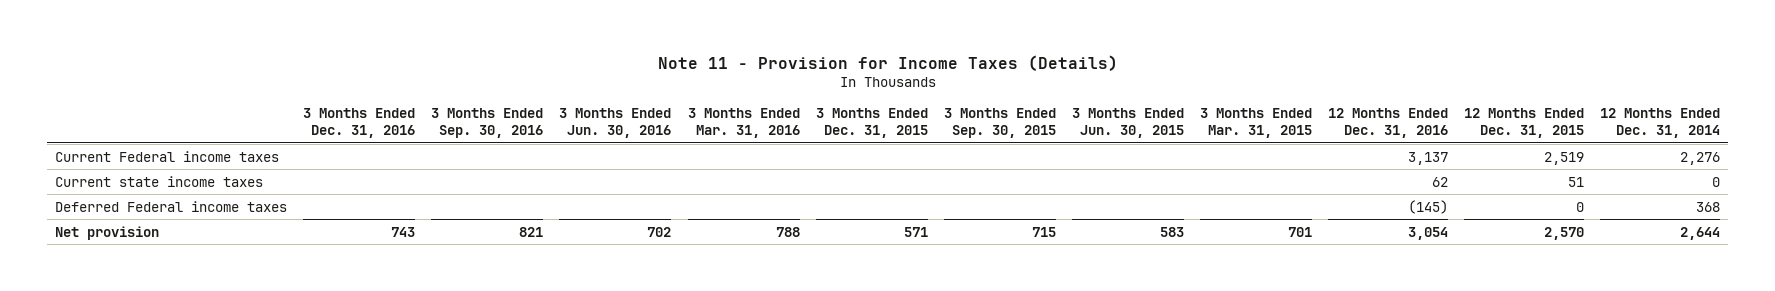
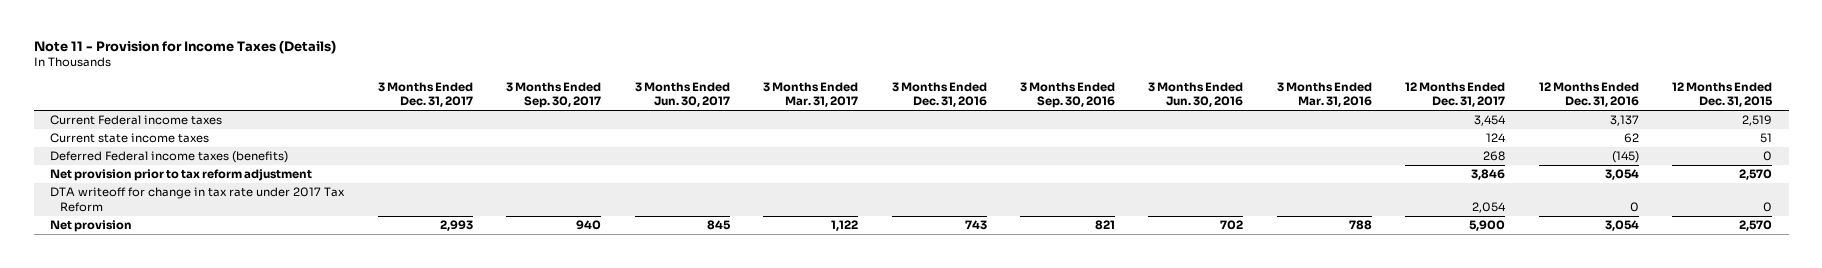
[815,108,928,139] 3 Months Ended Dec. 31, 2015 -> none
[943,108,1056,139] 3 Months Ended Sep. 30, 2015 -> none
[1071,108,1184,139] 3 Months Ended Jun. 30, 2015 -> none
[1199,108,1312,139] 3 Months Ended Mar. 31, 2015 -> none
[1600,108,1721,139] 12 Months Ended Dec. 31, 2014 -> none
none -> [377,82,473,108] 3 Months Ended Dec. 31, 2017
none -> [506,82,602,109] 3 Months Ended Sep. 30, 2017
none -> [634,82,730,108] 3 Months Ended Jun. 30, 2017
none -> [763,82,859,108] 3 Months Ended Mar. 31, 2017
none -> [1405,82,1506,108] 12 Months Ended Dec. 31, 2017
[55,200,288,212] Deferred Federal income taxes -> [50,151,289,164] Deferred Federal income taxes (benefits)
none -> [50,169,313,182] Net provision prior to tax reform adjustment
none -> [50,187,346,212] DTA writeoff for change in tax rate under 2017 Tax Reform

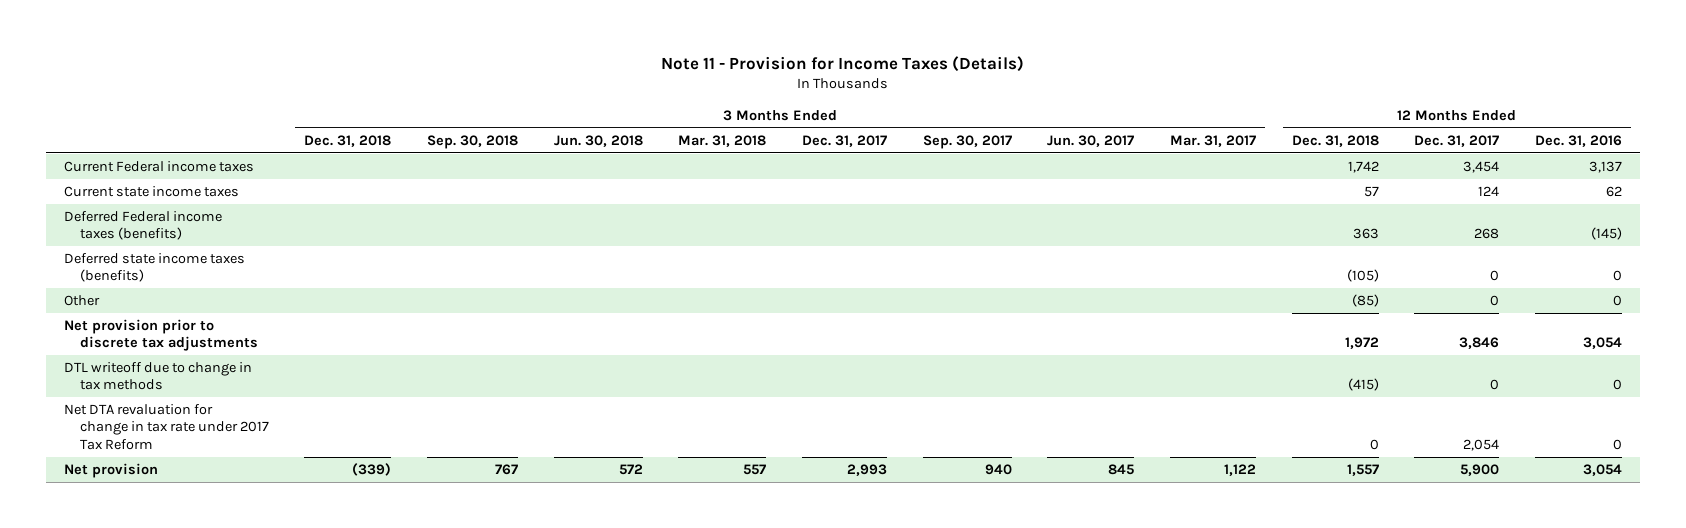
[891,82,987,108] 3 Months Ended Dec. 31, 2016 -> none
[1019,82,1115,109] 3 Months Ended Sep. 30, 2016 -> none
[1148,82,1244,108] 3 Months Ended Jun. 30, 2016 -> none
[1276,82,1372,108] 3 Months Ended Mar. 31, 2016 -> none
[1672,82,1774,108] 12 Months Ended Dec. 31, 2015 -> none
none -> [304,134,392,147] Dec. 31, 2018
none -> [426,134,518,149] Sep. 30, 2018
none -> [553,134,643,147] Jun. 30, 2018
none -> [678,134,767,147] Mar. 31, 2018
none -> [1291,134,1379,147] Dec. 31, 2018
none -> [63,253,245,283] Deferred state income taxes (benefits)
none -> [63,295,100,307] Other
[50,169,313,182] Net provision prior to tax reform adjustment -> [63,319,258,352] Net provision prior to discrete tax adjustments
none -> [63,362,252,391] DTL writeoff due to change in tax methods
[50,187,346,212] DTA writeoff for change in tax rate under 2017 Tax Reform -> [63,404,269,450] Net DTA revaluation for change in tax rate under 2017 Tax Reform

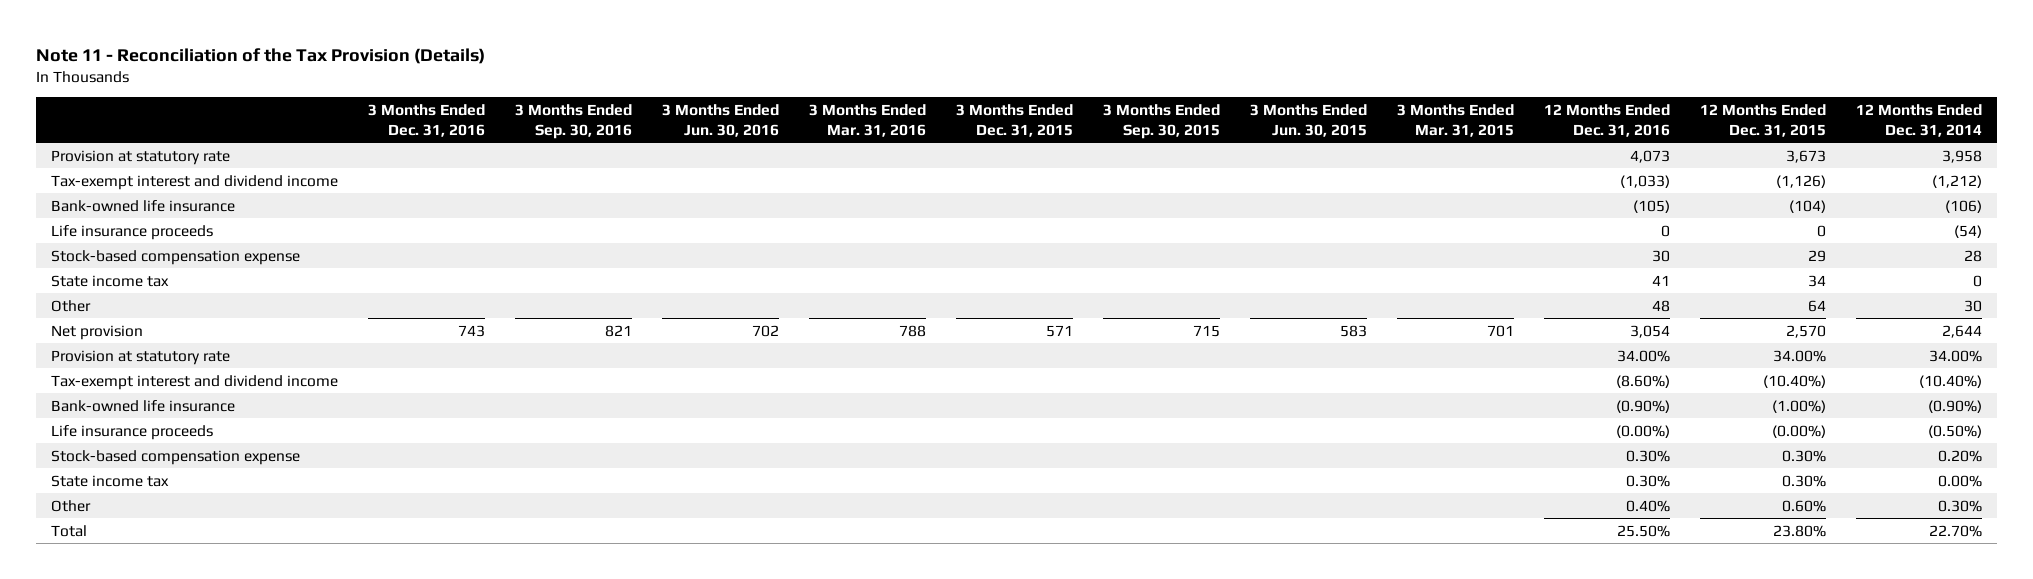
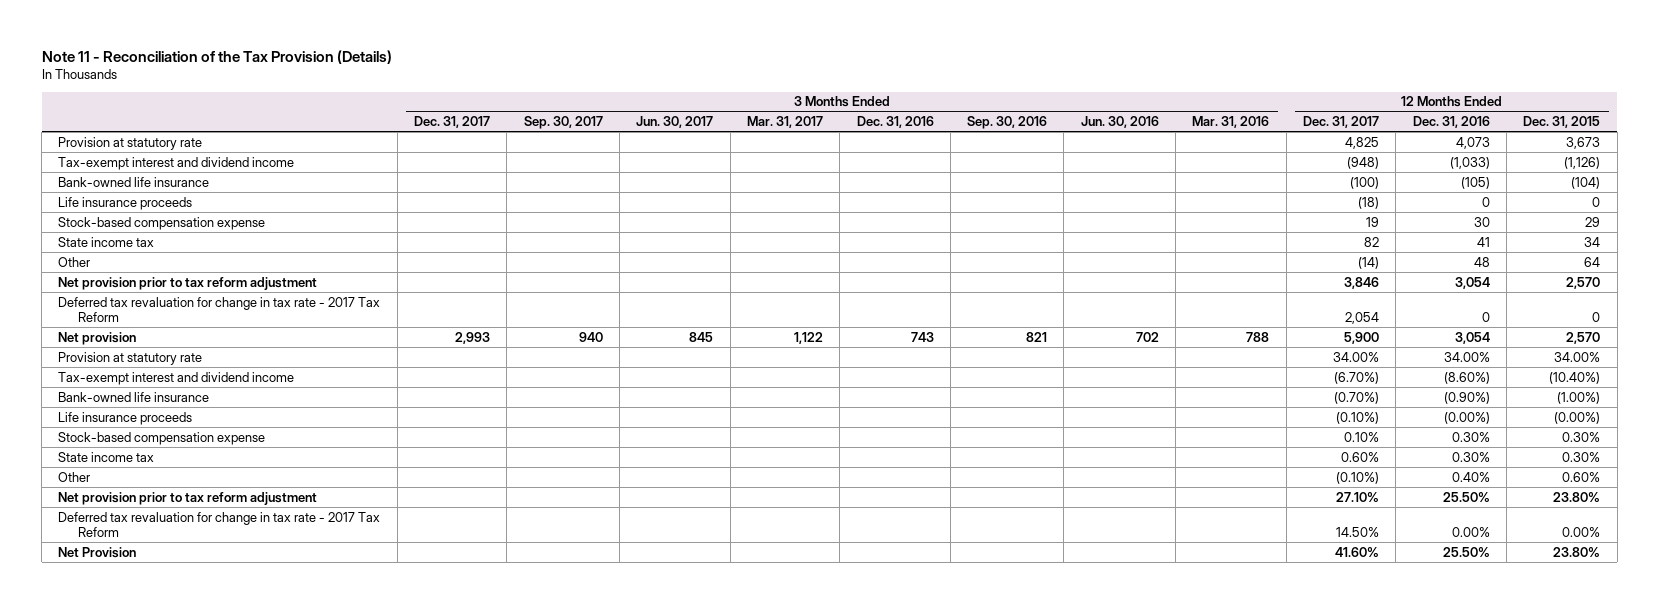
[956,104,1074,137] 3 Months Ended Dec. 31, 2015 -> none
[1103,104,1221,139] 3 Months Ended Sep. 30, 2015 -> none
[1250,104,1368,137] 3 Months Ended Jun. 30, 2015 -> none
[1397,104,1515,137] 3 Months Ended Mar. 31, 2015 -> none
[1856,104,1983,137] 12 Months Ended Dec. 31, 2014 -> none
none -> [414,116,491,129] Dec. 31, 2017
none -> [523,116,603,130] Sep. 30, 2017
none -> [636,116,714,129] Jun. 30, 2017
none -> [746,116,823,129] Mar. 31, 2017
none -> [1303,116,1380,129] Dec. 31, 2017
none -> [58,276,318,290] Net provision prior to tax reform adjustment
none -> [58,296,381,322] Deferred tax revaluation for change in tax rate - 2017 Tax Reform
none -> [58,491,318,505] Net provision prior to tax reform adjustment
none -> [58,511,381,537] Deferred tax revaluation for change in tax rate - 2017 Tax Reform
[51,524,88,537] Total -> [58,546,137,558] Net Provision

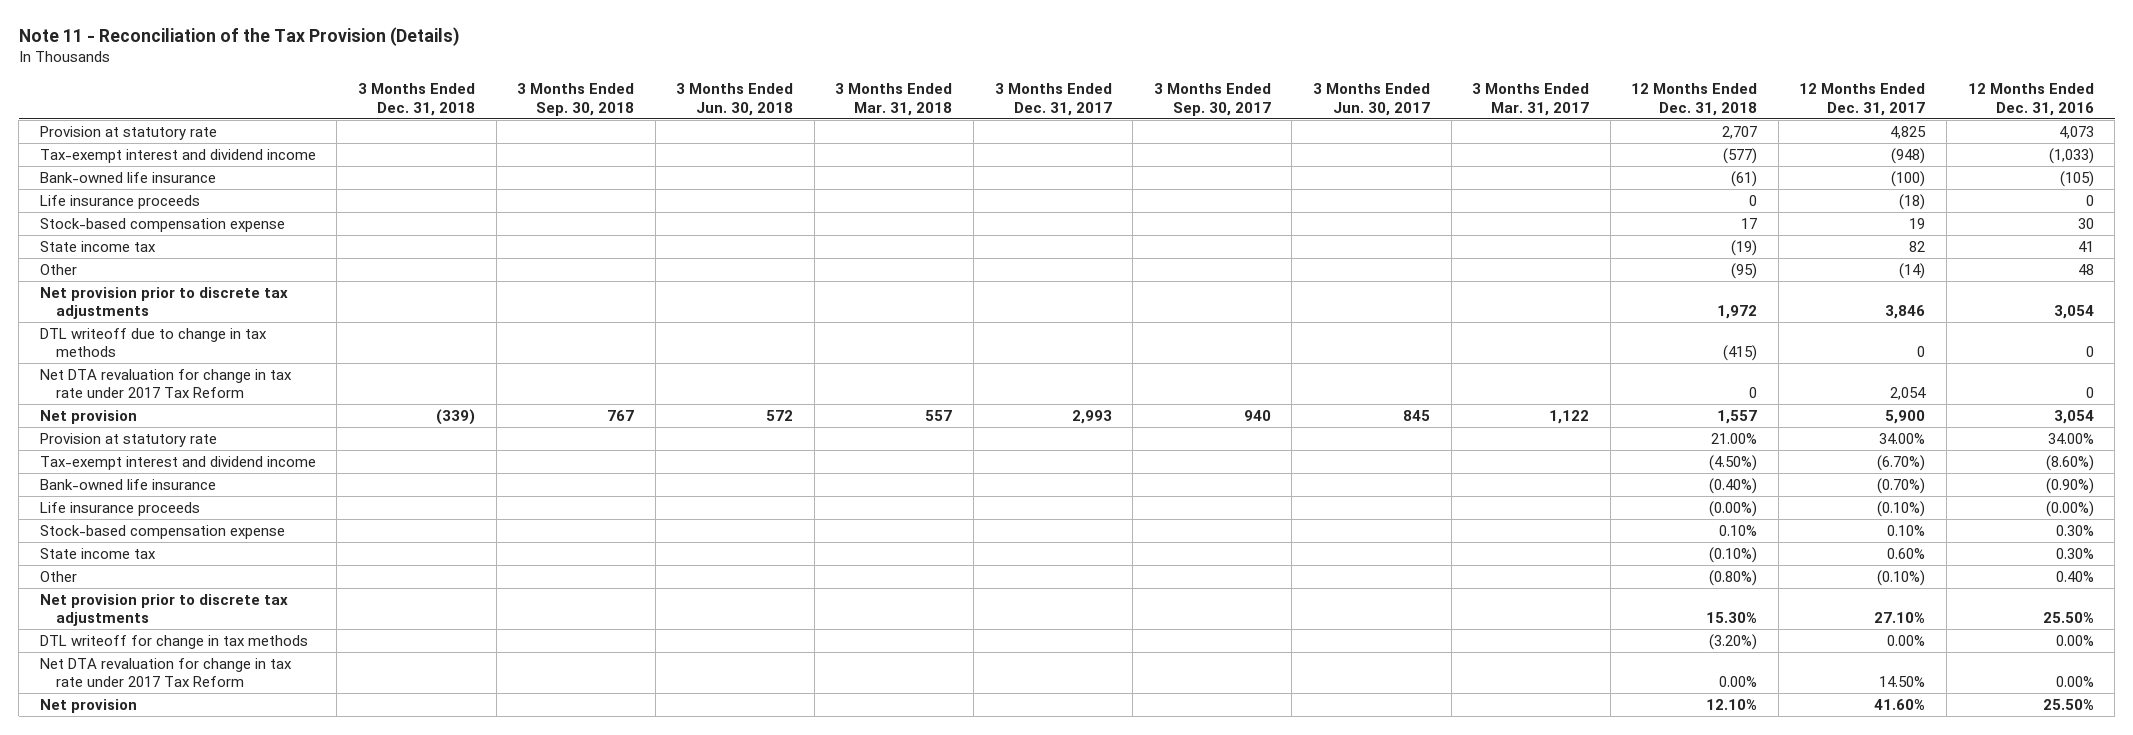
[856,116,934,129] Dec. 31, 2016 -> none
[967,116,1048,130] Sep. 30, 2016 -> none
[1080,116,1159,129] Jun. 30, 2016 -> none
[1192,116,1270,129] Mar. 31, 2016 -> none
[1523,116,1601,129] Dec. 31, 2015 -> none
none -> [358,83,476,116] 3 Months Ended Dec. 31, 2018
none -> [517,83,635,116] 3 Months Ended Sep. 30, 2018
none -> [676,83,794,116] 3 Months Ended Jun. 30, 2018
none -> [835,83,953,116] 3 Months Ended Mar. 31, 2018
none -> [1631,83,1758,116] 12 Months Ended Dec. 31, 2018
[58,276,318,290] Net provision prior to tax reform adjustment -> [39,286,288,320] Net provision prior to discrete tax adjustments
none -> [39,327,267,358] DTL writeoff due to change in tax methods
[58,296,381,322] Deferred tax revaluation for change in tax rate - 2017 Tax Reform -> [39,368,292,399] Net DTA revaluation for change in tax rate under 2017 Tax Reform
[58,491,318,505] Net provision prior to tax reform adjustment -> [39,593,288,627] Net provision prior to discrete tax adjustments
none -> [39,634,308,649] DTL writeoff for change in tax methods
[58,511,381,537] Deferred tax revaluation for change in tax rate - 2017 Tax Reform -> [39,657,292,688] Net DTA revaluation for change in tax rate under 2017 Tax Reform
[58,546,137,558] Net Provision -> [39,698,137,713] Net provision

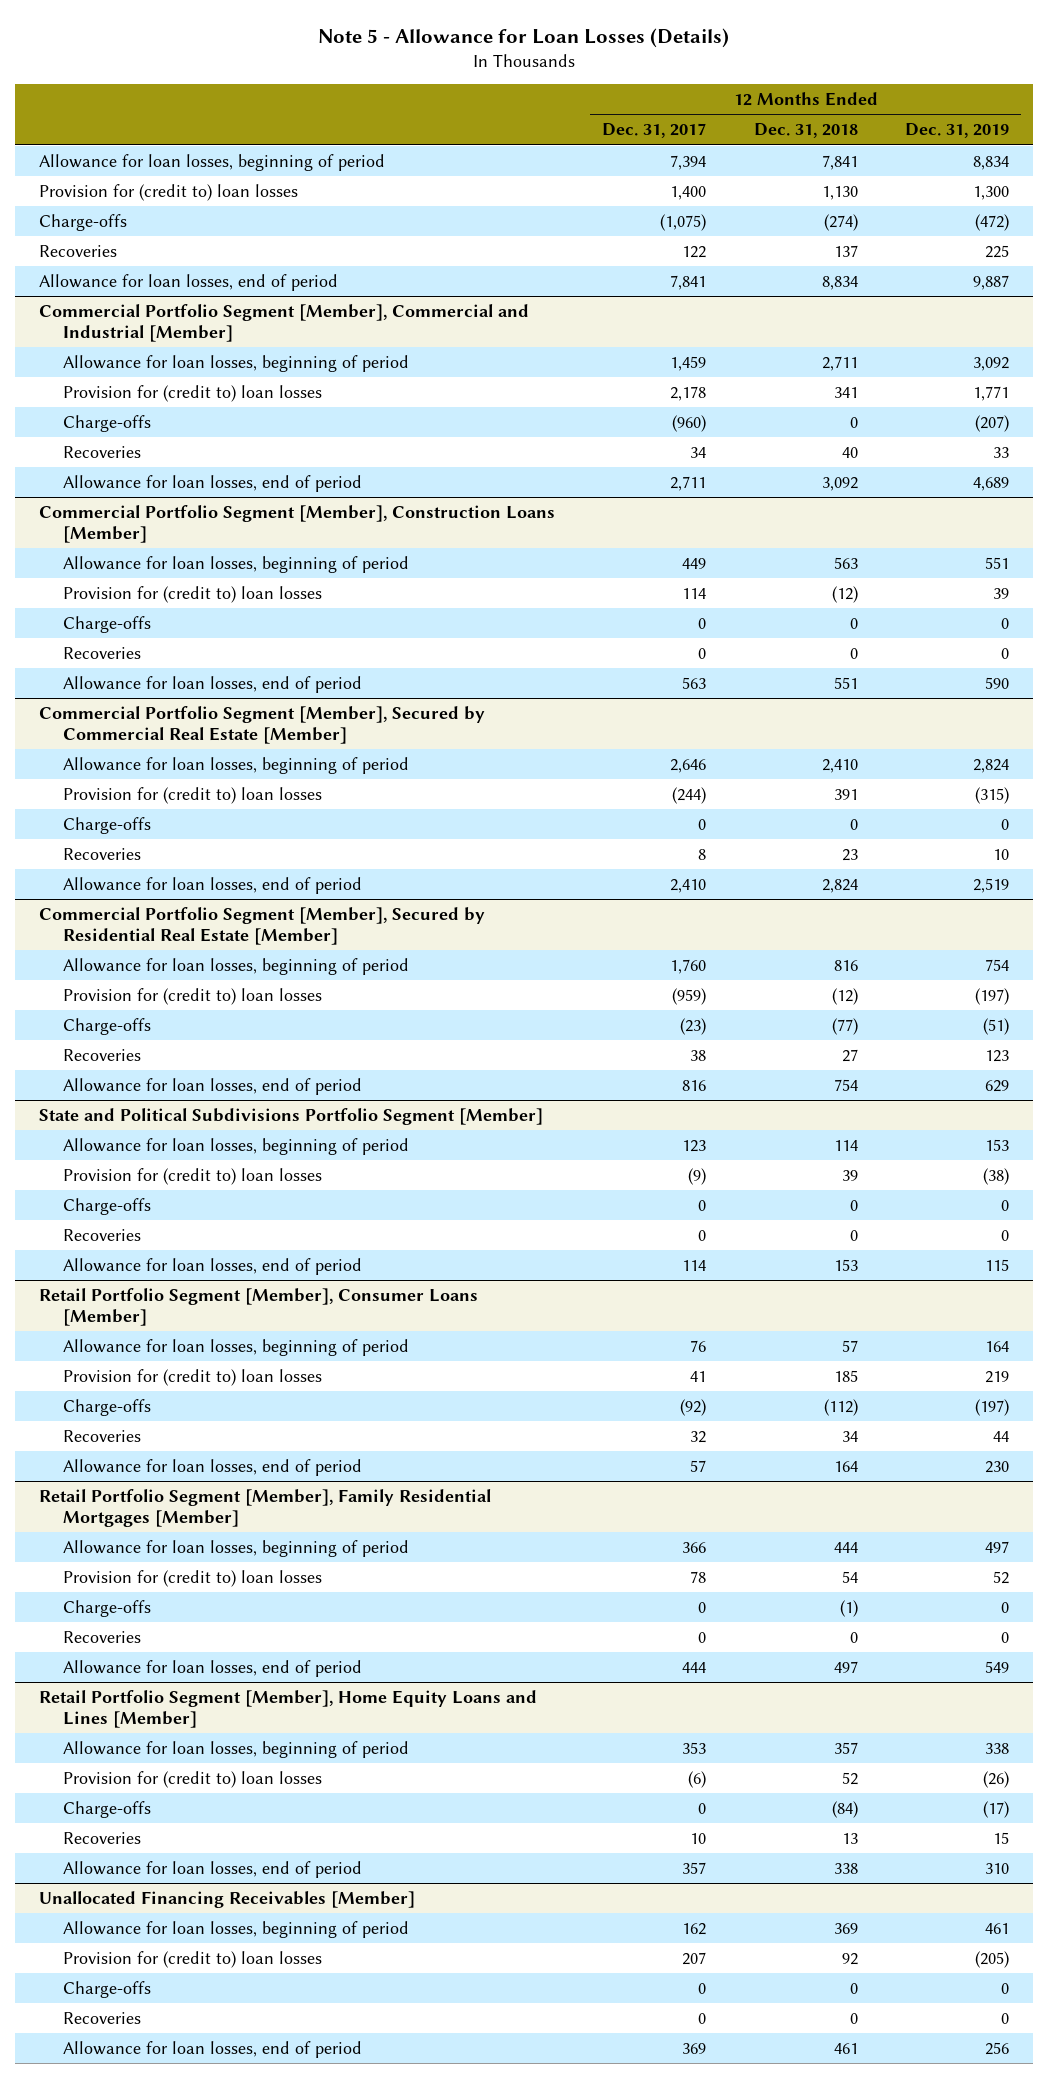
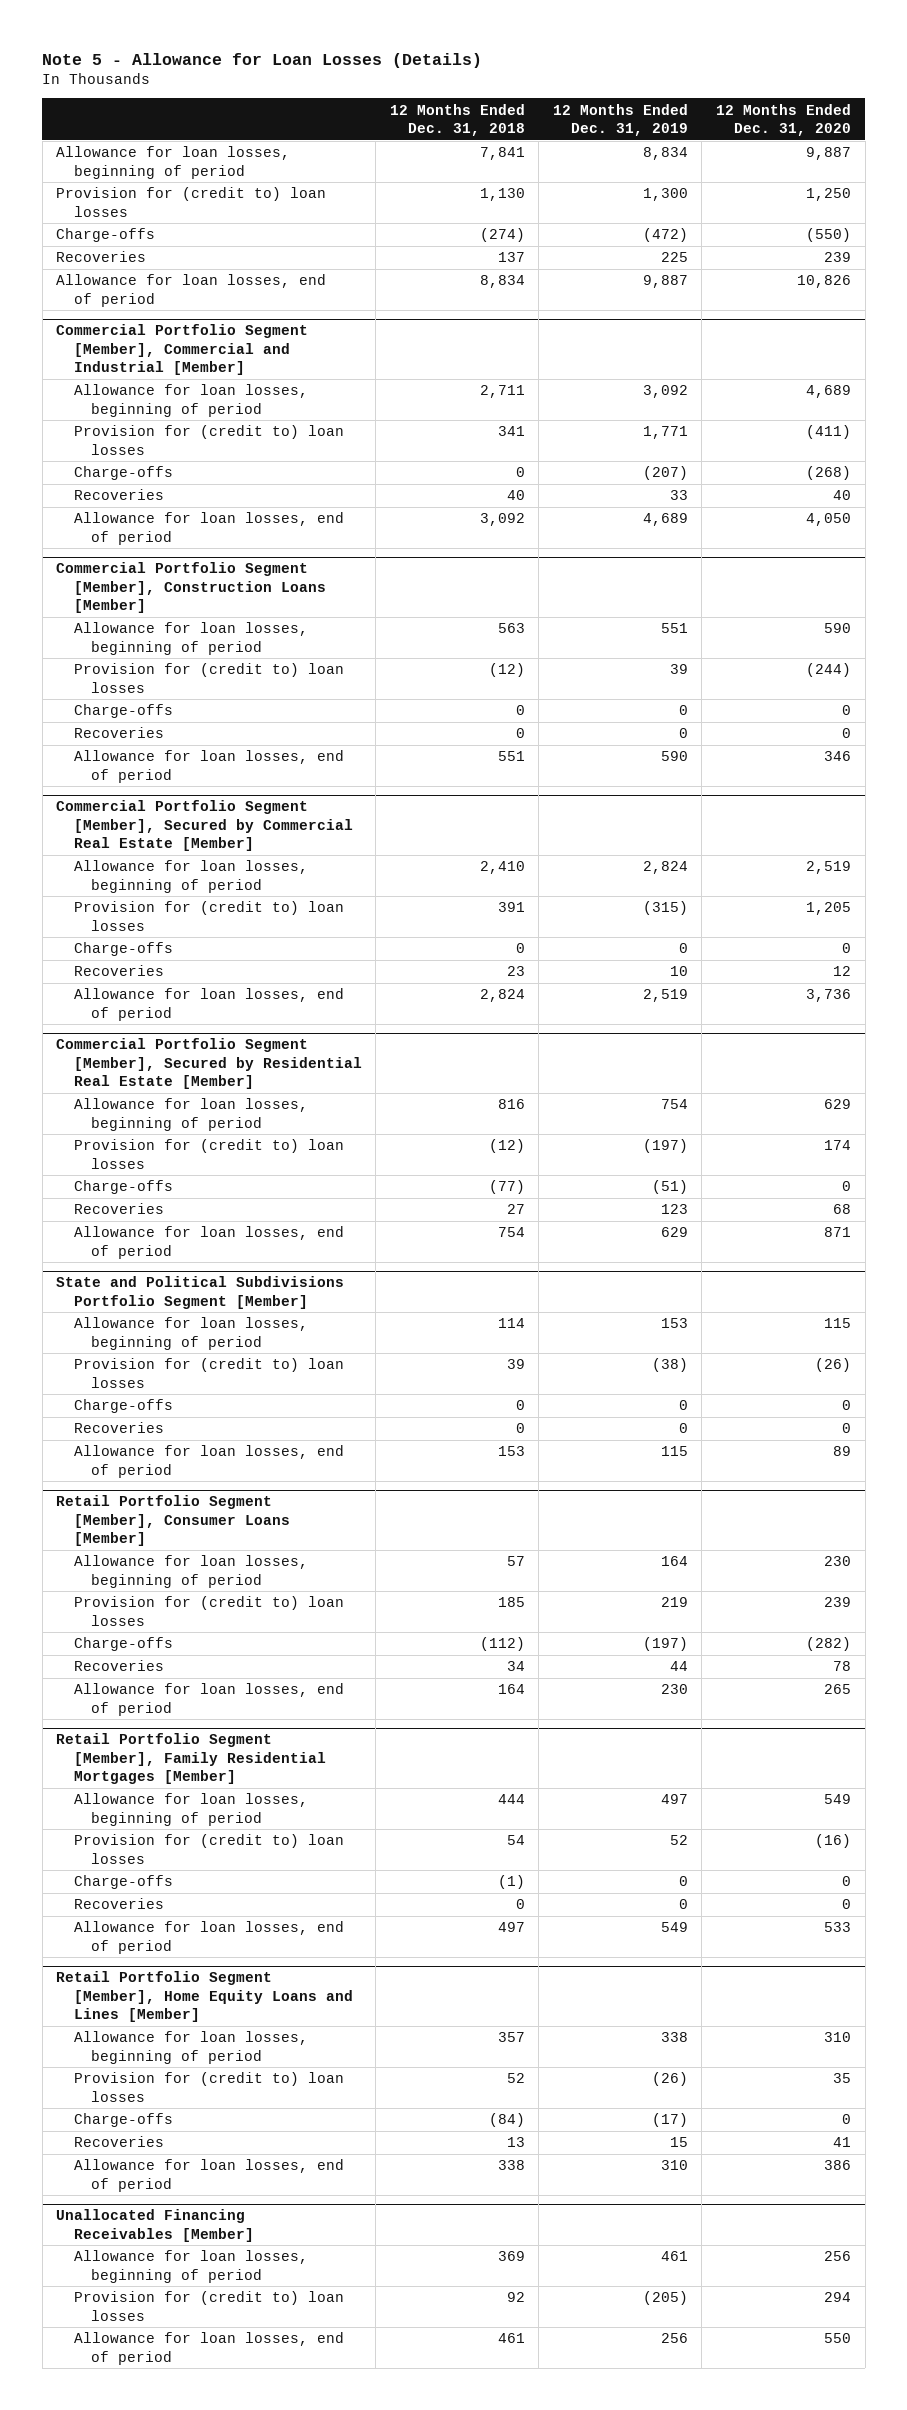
[602,123,707,139] Dec. 31, 2017 -> none
none -> [715,103,851,136] 12 Months Ended Dec. 31, 2020
[63,1980,152,1998] Charge-offs -> none
[63,2011,142,2024] Recoveries -> none

